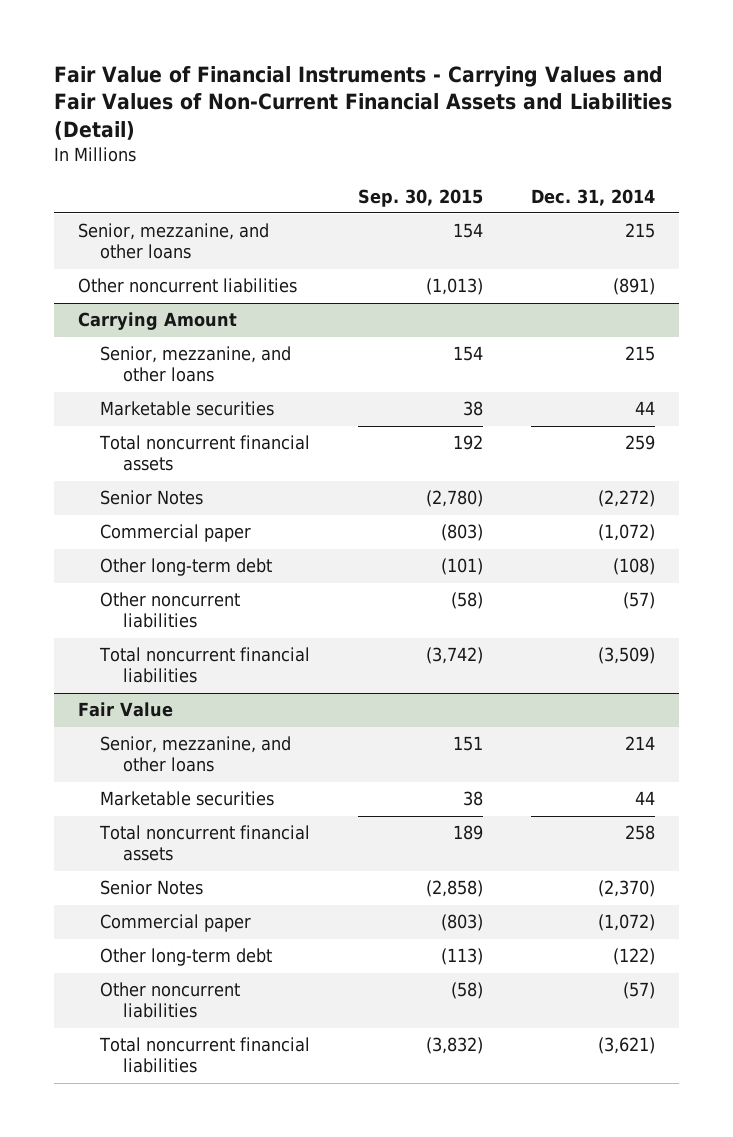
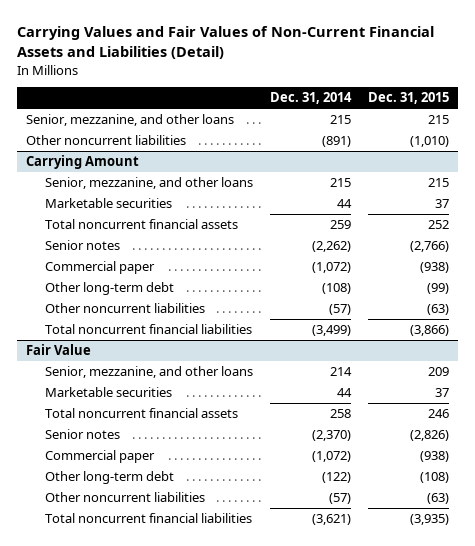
[53,65,672,141] Fair Value of Financial Instruments - Carrying Values and Fair Values of Non-Current Financial Assets and Liabilities (Detail) -> [17,26,435,60] Carrying Values and Fair Values of Non-Current Financial Assets and Liabilities (Detail)
[358,188,484,207] Sep. 30, 2015 -> none
none -> [368,92,450,105] Dec. 31, 2015
[100,490,204,506] Senior Notes -> [44,240,120,251] Senior notes
[597,490,655,508] (2,272) -> [311,241,351,253] (2,262)
[597,647,655,665] (3,509) -> [311,325,351,337] (3,499)
[100,880,204,896] Senior Notes -> [44,429,120,440] Senior notes

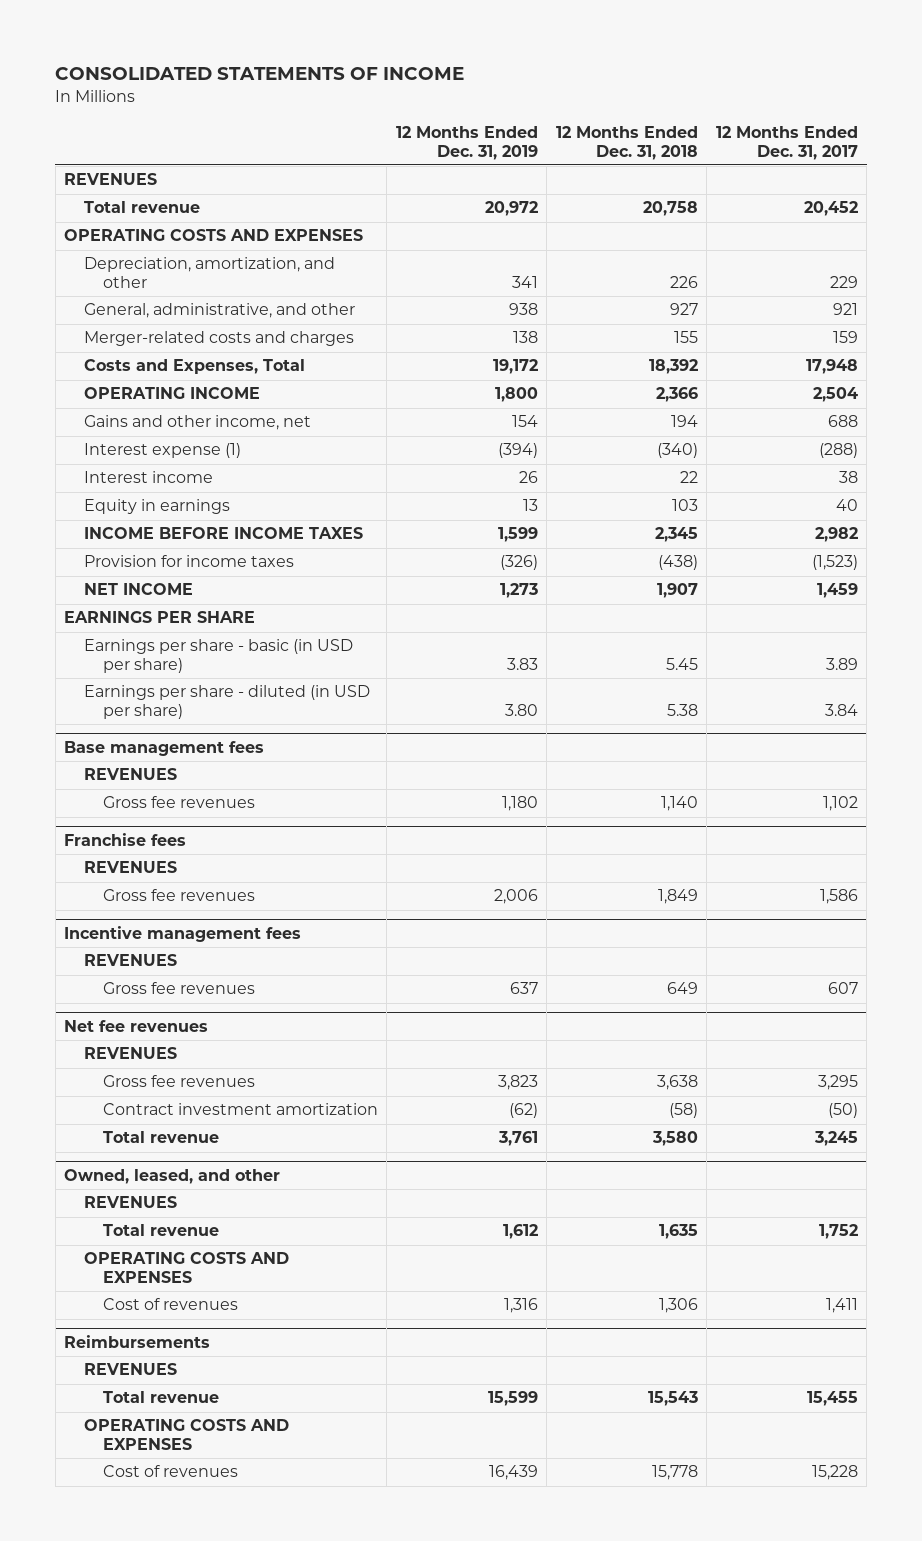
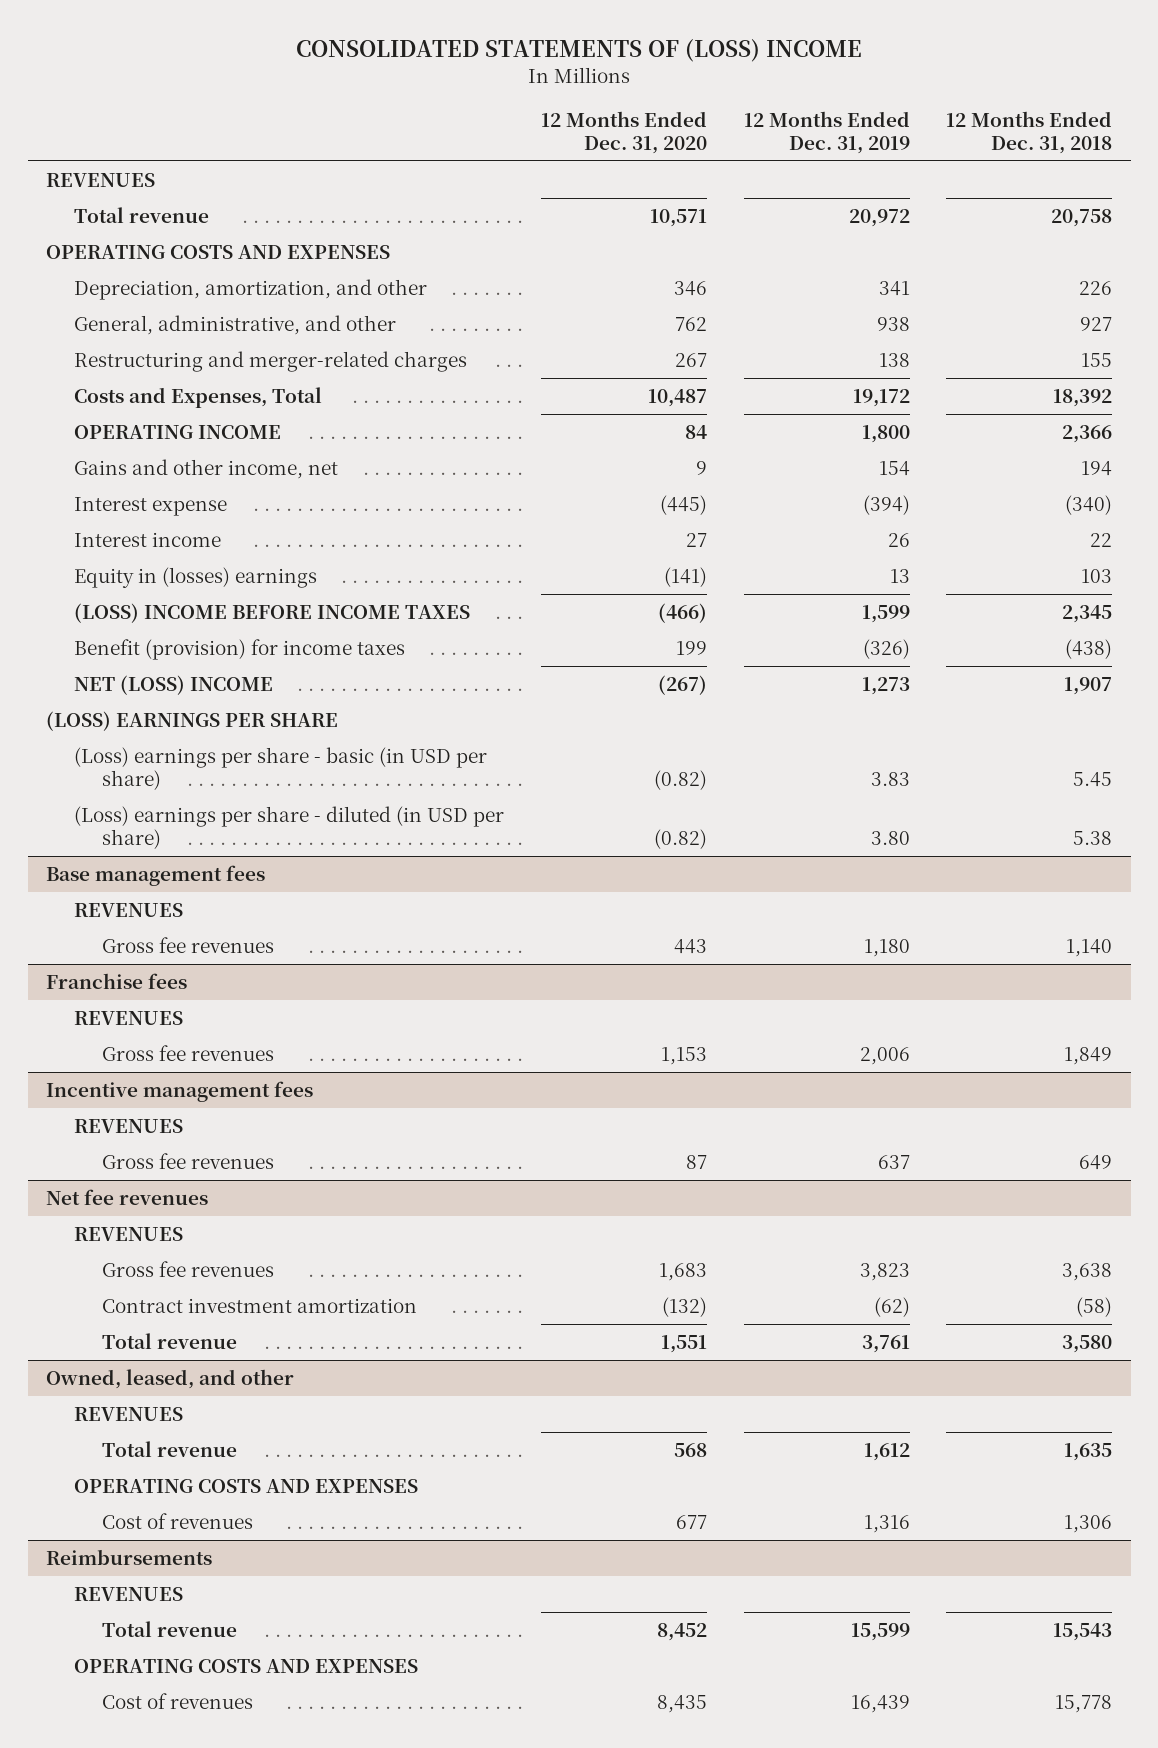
[55,67,465,81] CONSOLIDATED STATEMENTS OF INCOME -> [296,39,863,63] CONSOLIDATED STATEMENTS OF (LOSS) INCOME
[715,125,858,160] 12 Months Ended Dec. 31, 2017 -> none
none -> [540,111,707,154] 12 Months Ended Dec. 31, 2020
[83,331,354,347] Merger-related costs and charges -> [74,350,468,372] Restructuring and merger-related charges
[83,443,241,459] Interest expense (1) -> [74,496,228,516] Interest expense
[83,499,230,515] Equity in earnings -> [74,566,318,588] Equity in (losses) earnings
[83,527,363,540] INCOME BEFORE INCOME TAXES -> [74,602,471,623] (LOSS) INCOME BEFORE INCOME TAXES
[83,555,294,568] Provision for income taxes -> [74,638,406,660] Benefit (provision) for income taxes
[83,583,193,596] NET INCOME -> [74,674,274,695] NET (LOSS) INCOME
[64,611,256,624] EARNINGS PER SHARE -> [45,710,338,731] (LOSS) EARNINGS PER SHARE
[83,639,353,674] Earnings per share - basic (in USD per share) -> [74,746,488,790] (Loss) earnings per share - basic (in USD per share)
[83,685,370,720] Earnings per share - diluted (in USD per share) -> [74,805,505,849] (Loss) earnings per share - diluted (in USD per share)

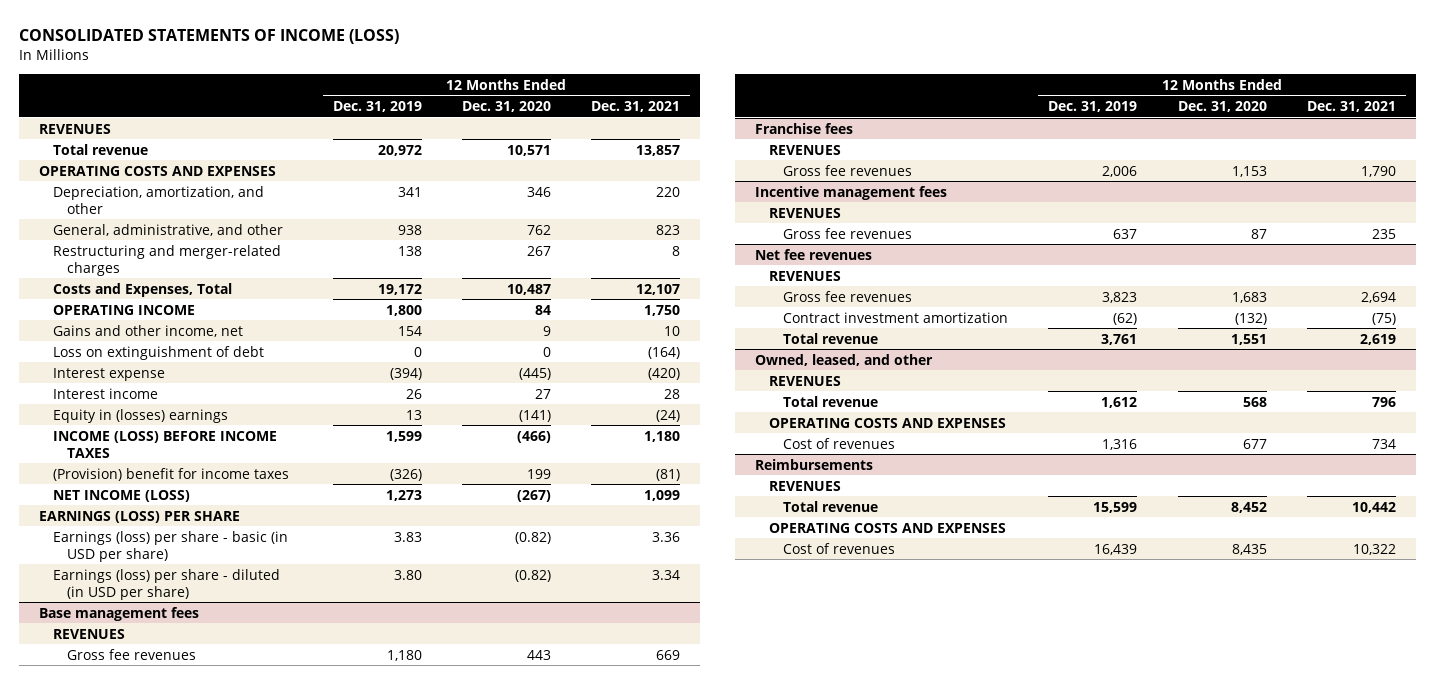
[296,39,863,63] CONSOLIDATED STATEMENTS OF (LOSS) INCOME -> [19,29,400,45] CONSOLIDATED STATEMENTS OF INCOME (LOSS)
[946,111,1113,154] 12 Months Ended Dec. 31, 2018 -> none
none -> [590,100,680,112] Dec. 31, 2021
none -> [53,345,265,360] Loss on extinguishment of debt
[74,602,471,623] (LOSS) INCOME BEFORE INCOME TAXES -> [53,430,278,458] INCOME (LOSS) BEFORE INCOME TAXES
[74,638,406,660] Benefit (provision) for income taxes -> [53,467,290,481] (Provision) benefit for income taxes
[74,674,274,695] NET (LOSS) INCOME -> [53,489,191,502] NET INCOME (LOSS)
[45,710,338,731] (LOSS) EARNINGS PER SHARE -> [39,510,241,523] EARNINGS (LOSS) PER SHARE
[74,746,488,790] (Loss) earnings per share - basic (in USD per share) -> [53,530,289,562] Earnings (loss) per share - basic (in USD per share)
[74,805,505,849] (Loss) earnings per share - diluted (in USD per share) -> [53,568,281,600] Earnings (loss) per share - diluted (in USD per share)

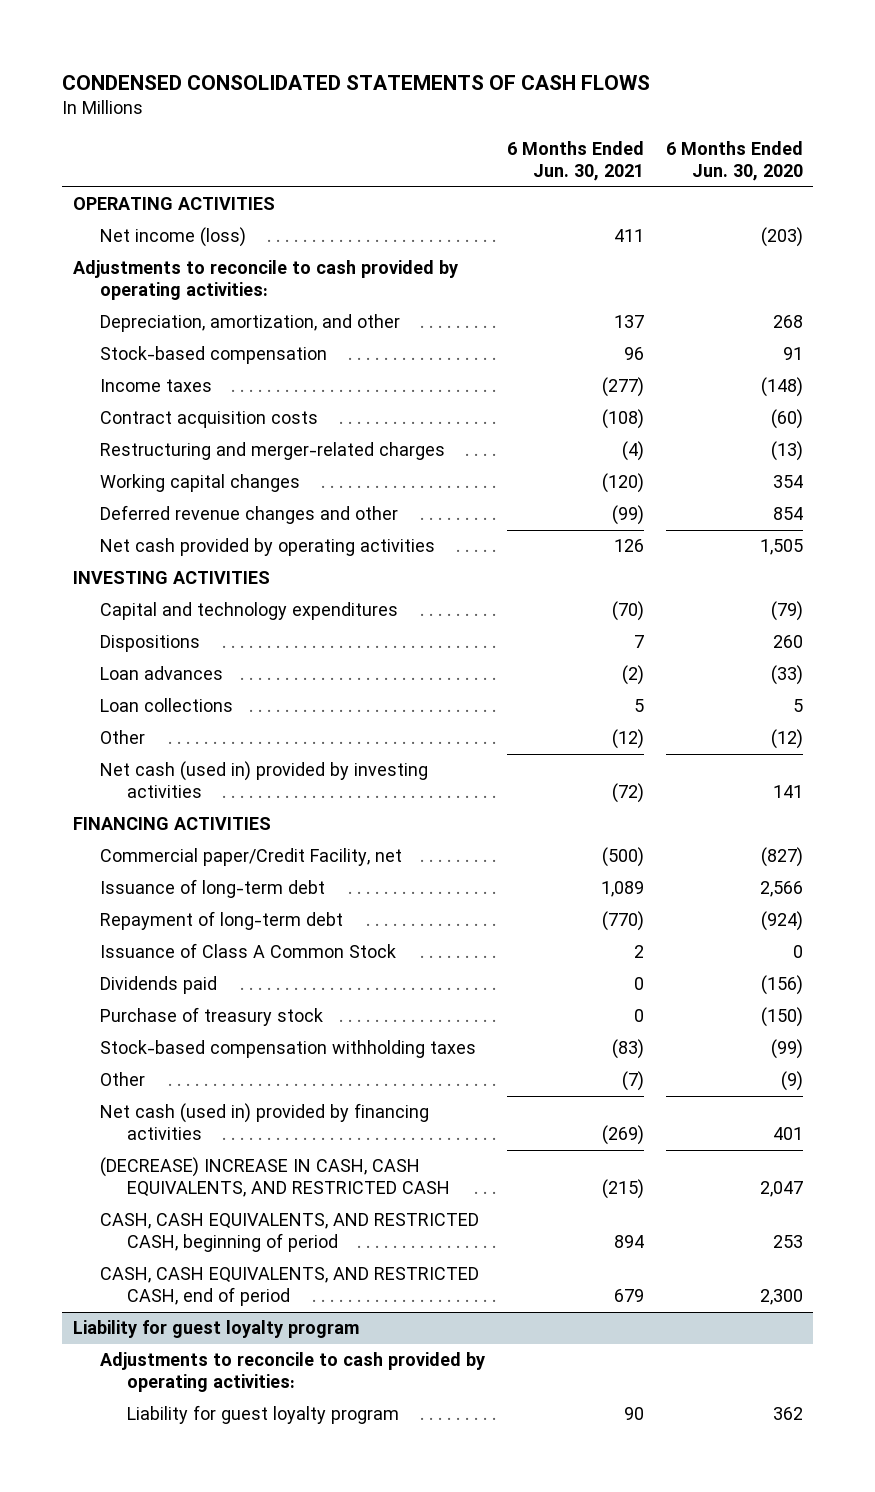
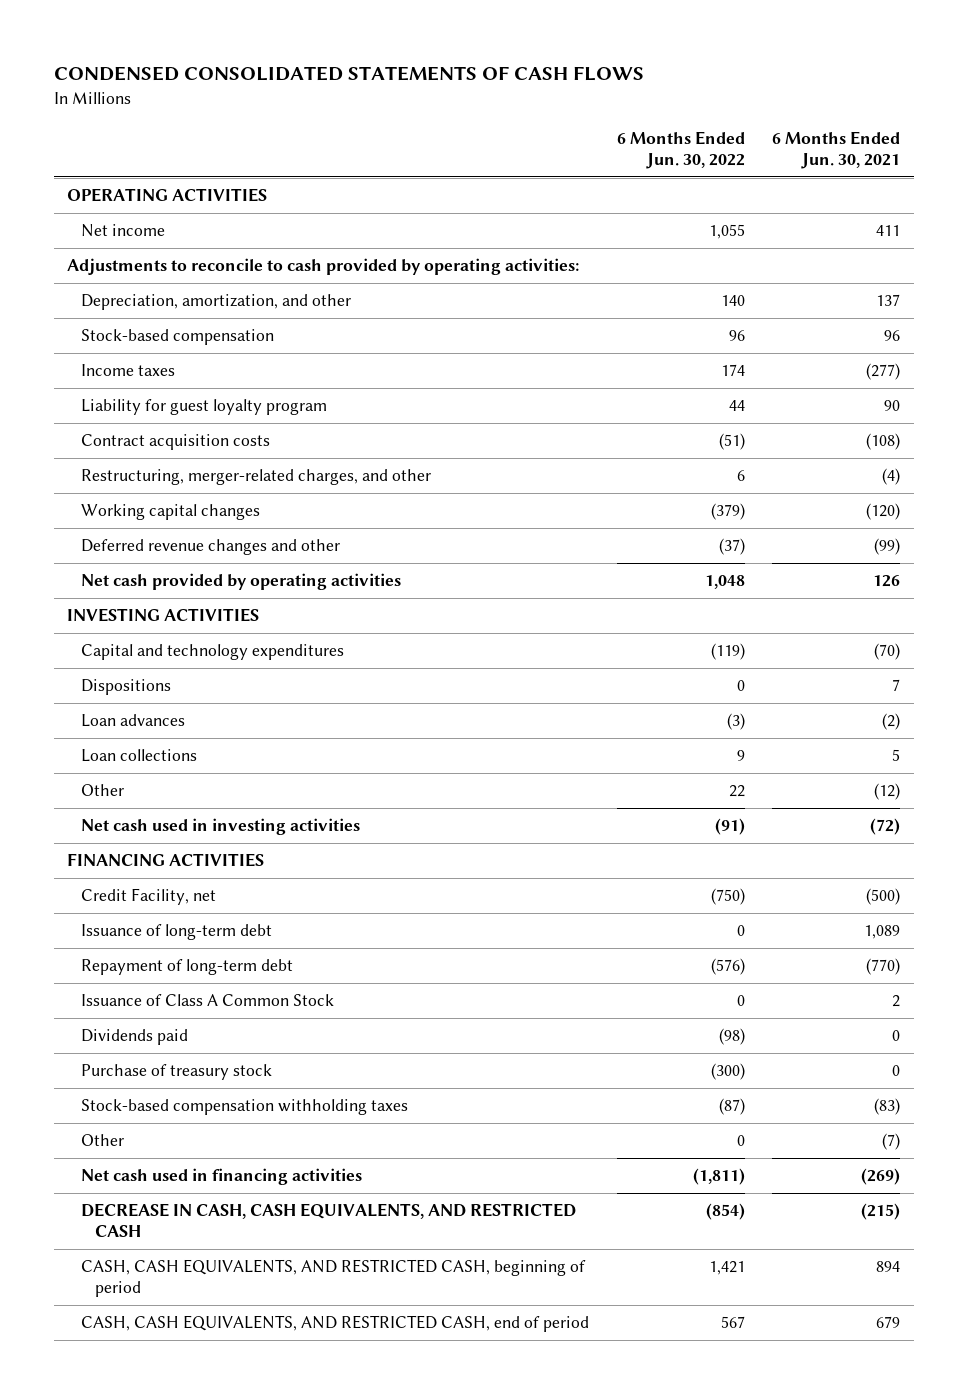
[665,140,803,181] 6 Months Ended Jun. 30, 2020 -> none
none -> [616,130,745,170] 6 Months Ended Jun. 30, 2022
[99,227,246,248] Net income (loss) -> [81,223,166,237] Net income
none -> [81,398,328,415] Liability for guest loyalty program
[99,442,445,461] Restructuring and merger-related charges -> [81,468,432,485] Restructuring, merger-related charges, and other
[99,761,428,799] Net cash (used in) provided by investing activities -> [81,817,361,835] Net cash used in investing activities
[99,848,402,867] Commercial paper/Credit Facility, net -> [81,887,217,905] Credit Facility, net
[99,1103,429,1141] Net cash (used in) provided by financing activities -> [81,1167,363,1185] Net cash used in financing activities
[99,1157,451,1198] (DECREASE) INCREASE IN CASH, CASH EQUIVALENTS, AND RESTRICTED CASH -> [81,1202,577,1238] DECREASE IN CASH, CASH EQUIVALENTS, AND RESTRICTED CASH
[72,1320,359,1339] Liability for guest loyalty program -> none
[99,1352,485,1393] Adjustments to reconcile to cash provided by operating activities: -> none
[127,1405,400,1425] Liability for guest loyalty program -> none

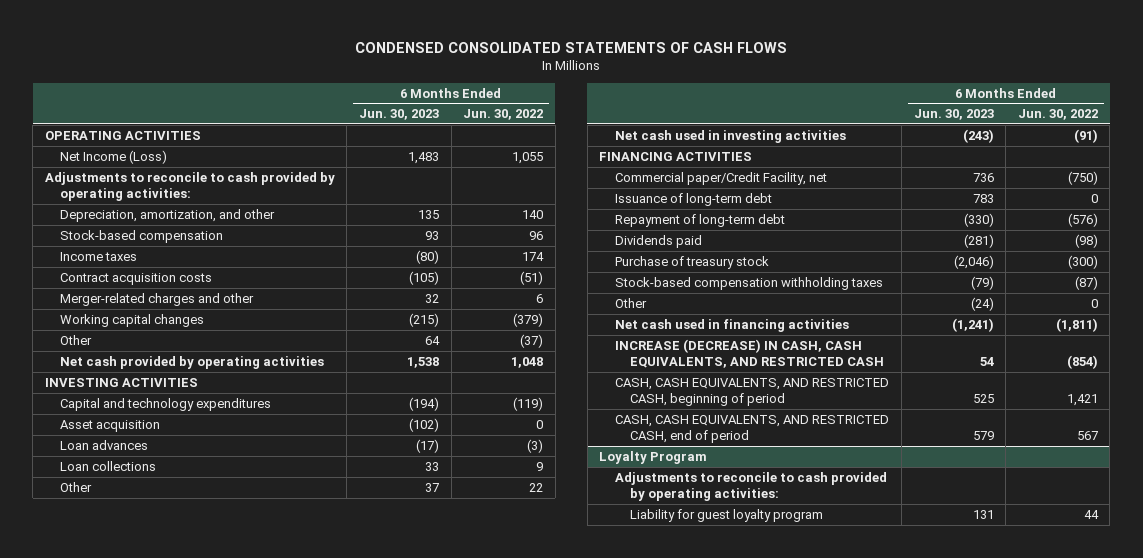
[772,130,901,170] 6 Months Ended Jun. 30, 2021 -> none
none -> [359,109,440,121] Jun. 30, 2023
[81,223,166,237] Net income -> [60,149,168,164] Net Income (Loss)
[81,398,328,415] Liability for guest loyalty program -> none
[81,468,432,485] Restructuring, merger-related charges, and other -> [60,292,255,306] Merger-related charges and other
[81,538,341,555] Deferred revenue changes and other -> [60,334,93,345] Other
[81,678,172,695] Dispositions -> none
none -> [60,419,161,432] Asset acquisition
[81,887,217,905] Credit Facility, net -> [614,171,827,185] Commercial paper/Credit Facility, net
[81,993,335,1006] Issuance of Class A Common Stock -> none
[81,1202,577,1238] DECREASE IN CASH, CASH EQUIVALENTS, AND RESTRICTED CASH -> [614,338,884,369] INCREASE (DECREASE) IN CASH, CASH EQUIVALENTS, AND RESTRICTED CASH
none -> [599,450,708,464] Loyalty Program
none -> [614,471,887,502] Adjustments to reconcile to cash provided by operating activities:
none -> [629,508,823,522] Liability for guest loyalty program

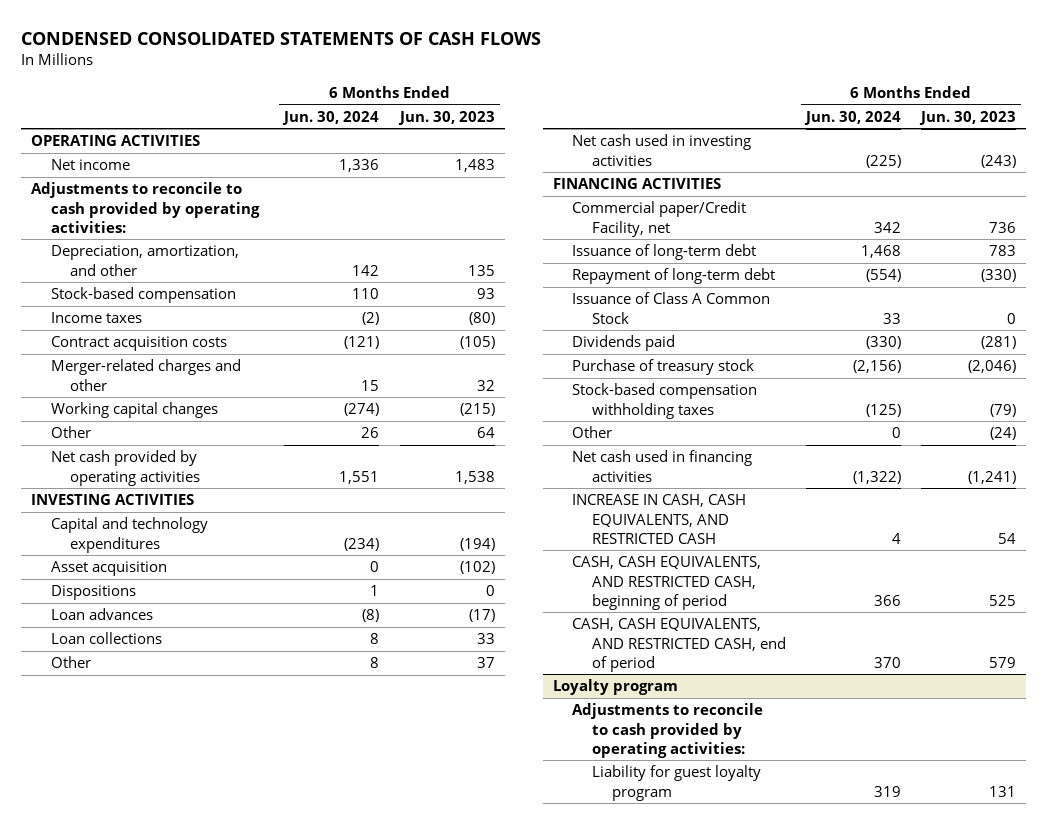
[463,109,544,121] Jun. 30, 2022 -> none
none -> [282,110,380,125] Jun. 30, 2024
[60,149,168,164] Net Income (Loss) -> [50,159,130,171] Net income
none -> [50,585,136,601] Dispositions
none -> [572,292,771,324] Issuance of Class A Common Stock
[614,338,884,369] INCREASE (DECREASE) IN CASH, CASH EQUIVALENTS, AND RESTRICTED CASH -> [572,494,747,544] INCREASE IN CASH, CASH EQUIVALENTS, AND RESTRICTED CASH
[599,450,708,464] Loyalty Program -> [552,679,678,696] Loyalty program

